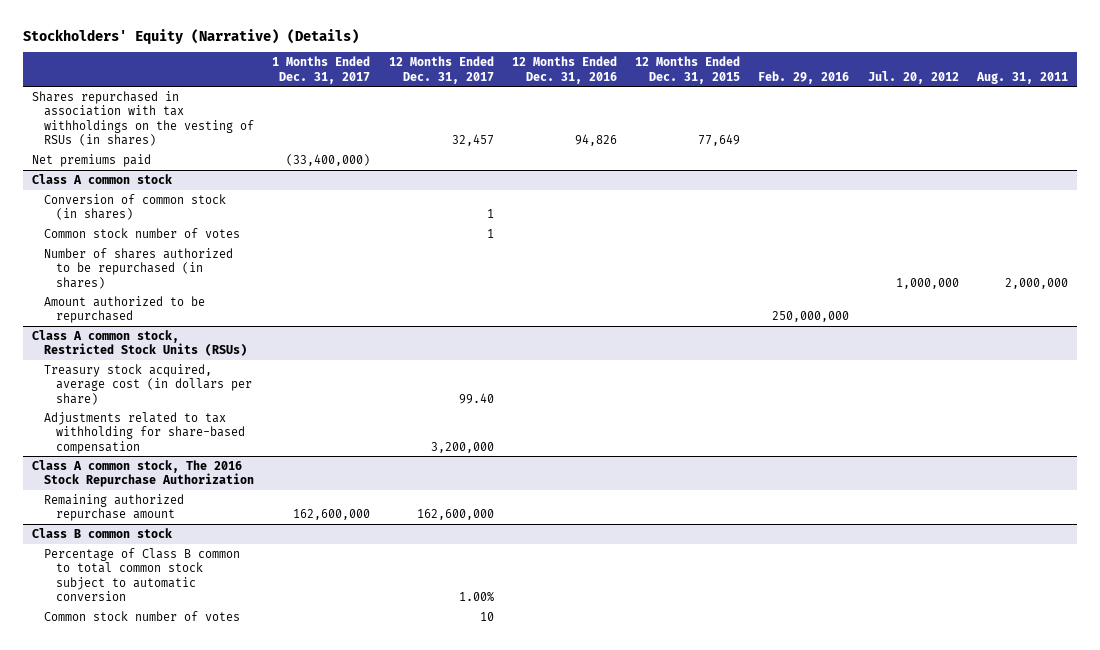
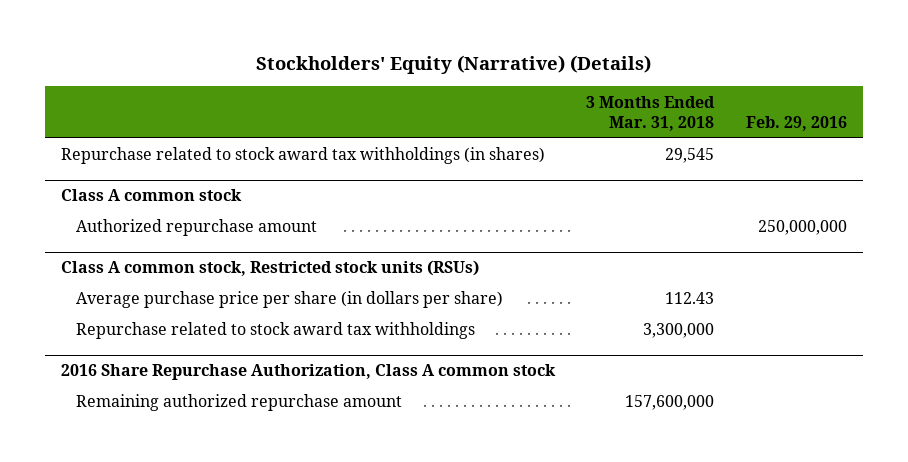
[272,56,371,84] 1 Months Ended Dec. 31, 2017 -> none
[388,56,494,84] 12 Months Ended Dec. 31, 2017 -> none
[511,56,617,84] 12 Months Ended Dec. 31, 2016 -> none
[635,56,741,84] 12 Months Ended Dec. 31, 2015 -> none
[867,70,959,84] Jul. 20, 2012 -> none
[976,71,1069,84] Aug. 31, 2011 -> none
none -> [586,95,716,132] 3 Months Ended Mar. 31, 2018
[31,153,151,167] Net premiums paid -> none
[31,90,254,147] Shares repurchased in association with tax withholdings on the vesting of RSUs (in shares) -> [60,147,545,165] Repurchase related to stock award tax withholdings (in shares)
[43,193,226,221] Conversion of common stock (in shares) -> none
[43,227,240,238] Common stock number of votes -> none
[43,247,233,289] Number of shares authorized to be repurchased (in shares) -> none
[43,295,205,324] Amount authorized to be repurchased -> [75,219,317,237] Authorized repurchase amount
[31,329,247,357] Class A common stock, Restricted Stock Units (RSUs) -> [60,260,479,277] Class A common stock, Restricted stock units (RSUs)
[43,363,253,405] Treasury stock acquired, average cost (in dollars per share) -> [75,291,503,309] Average purchase price per share (in dollars per share)
[43,411,246,454] Adjustments related to tax withholding for share-based compensation -> [75,322,475,340] Repurchase related to stock award tax withholdings
[31,459,254,488] Class A common stock, The 2016 Stock Repurchase Authorization -> [60,364,556,381] 2016 Share Repurchase Authorization, Class A common stock
[31,527,172,538] Class B common stock -> none
[43,547,240,602] Percentage of Class B common to total common stock subject to automatic conversion -> none
[43,610,240,621] Common stock number of votes -> none

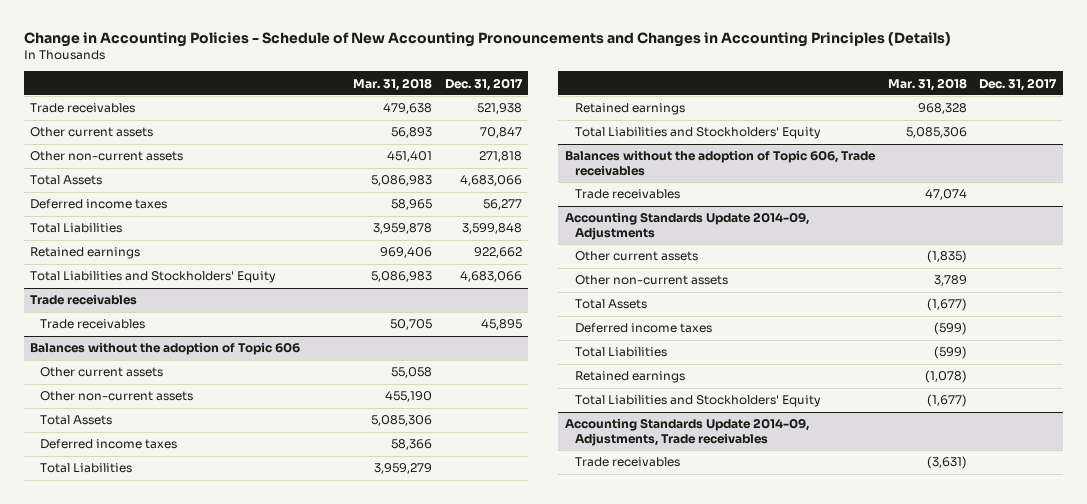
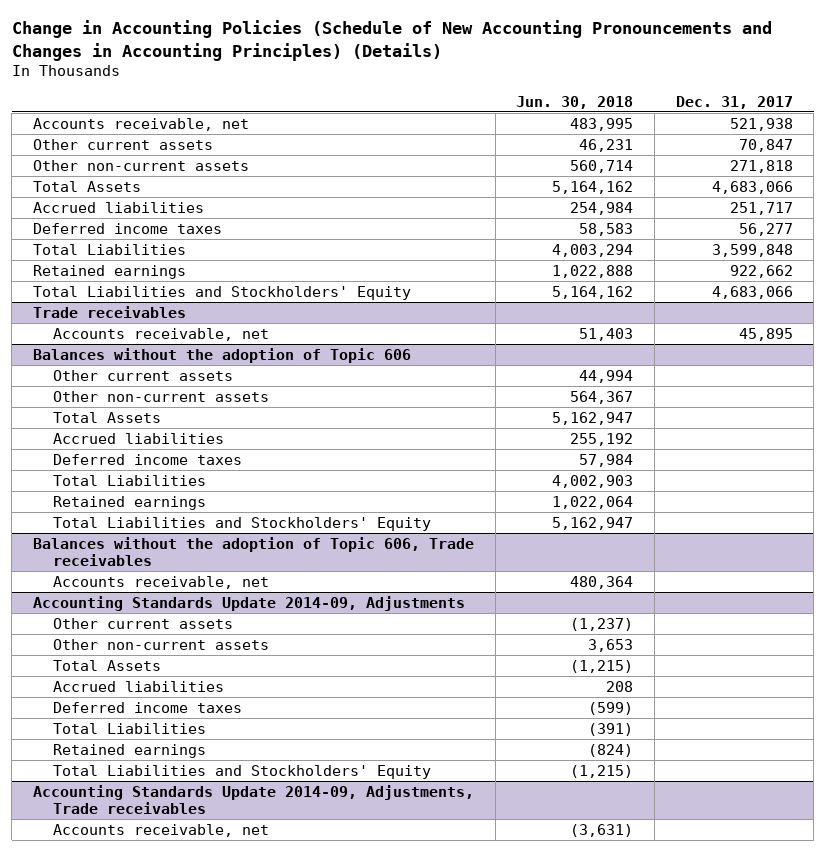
[23,31,951,47] Change in Accounting Policies - Schedule of New Accounting Pronouncements and Changes in Accounting Principles (Details) -> [11,20,772,61] Change in Accounting Policies (Schedule of New Accounting Pronouncements and Changes in Accounting Principles) (Details)
[352,77,432,91] Mar. 31, 2018 -> none
none -> [516,95,634,109] Jun. 30, 2018
[30,103,136,114] Trade receivables -> [32,117,249,131] Accounts receivable, net
none -> [32,201,204,213] Accrued liabilities
[40,319,146,330] Trade receivables -> [53,327,270,341] Accounts receivable, net
none -> [53,432,225,444] Accrued liabilities
[574,189,680,200] Trade receivables -> [53,575,270,589] Accounts receivable, net
none -> [53,680,225,692] Accrued liabilities
[574,457,680,468] Trade receivables -> [53,823,270,837] Accounts receivable, net

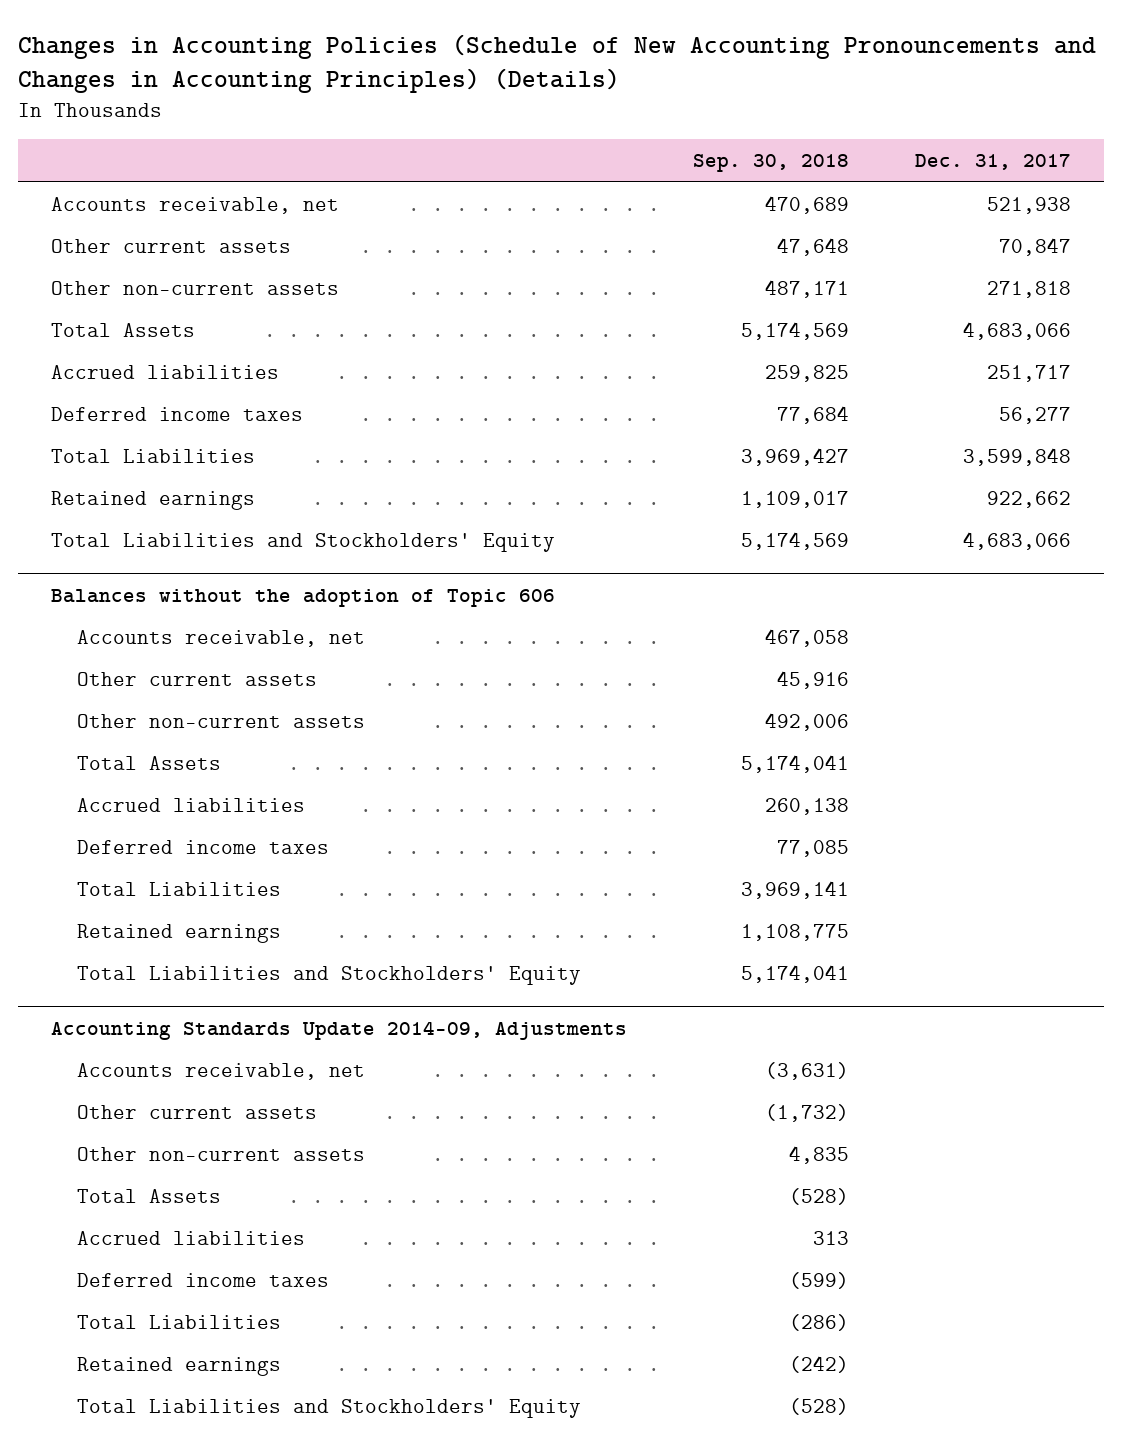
[11,20,772,61] Change in Accounting Policies (Schedule of New Accounting Pronouncements and Changes in Accounting Principles) (Details) -> [18,33,1097,94] Changes in Accounting Policies (Schedule of New Accounting Pronouncements and Changes in Accounting Principles) (Details)
[516,95,634,109] Jun. 30, 2018 -> none
none -> [692,154,849,173] Sep. 30, 2018
[32,305,186,318] Trade receivables -> none
[53,327,270,341] Accounts receivable, net -> none
none -> [76,629,365,647] Accounts receivable, net
[32,536,474,567] Balances without the adoption of Topic 606, Trade receivables -> none
[53,575,270,589] Accounts receivable, net -> none
none -> [76,1062,365,1080] Accounts receivable, net
[32,784,474,815] Accounting Standards Update 2014-09, Adjustments, Trade receivables -> none
[53,823,270,837] Accounts receivable, net -> none

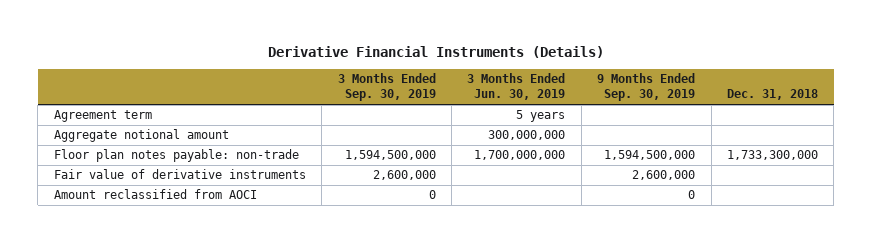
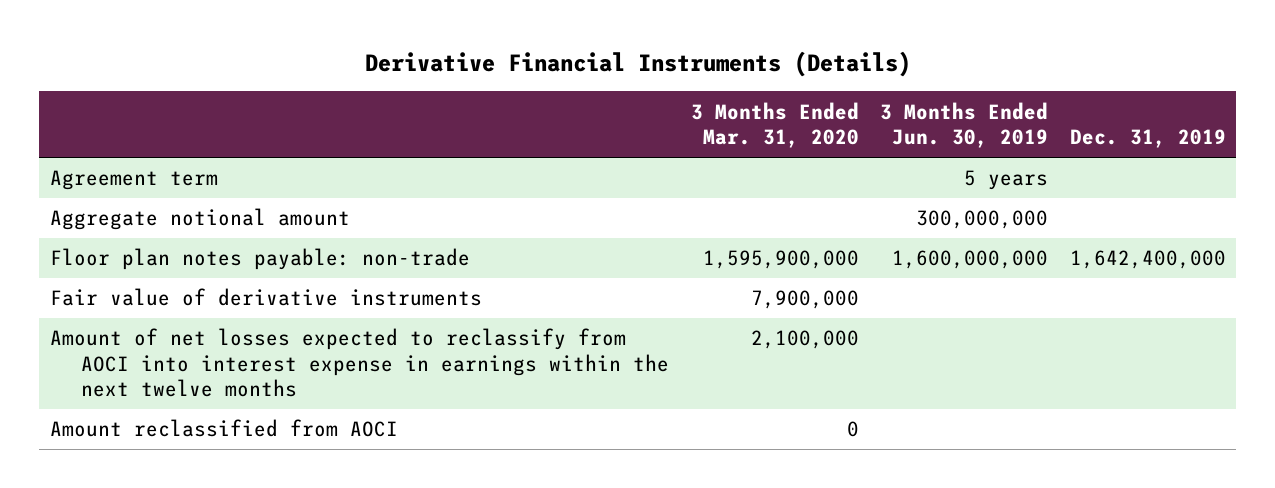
[337,73,436,102] 3 Months Ended Sep. 30, 2019 -> none
[597,73,696,102] 9 Months Ended Sep. 30, 2019 -> none
[726,89,818,101] Dec. 31, 2018 -> none
none -> [690,101,859,149] 3 Months Ended Mar. 31, 2020
none -> [1069,129,1226,149] Dec. 31, 2019
[474,150,566,161] 1,700,000,000 -> [892,250,1049,270] 1,600,000,000
none -> [49,328,670,398] Amount of net losses expected to reclassify from AOCI into interest expense in earnings within the next twelve months

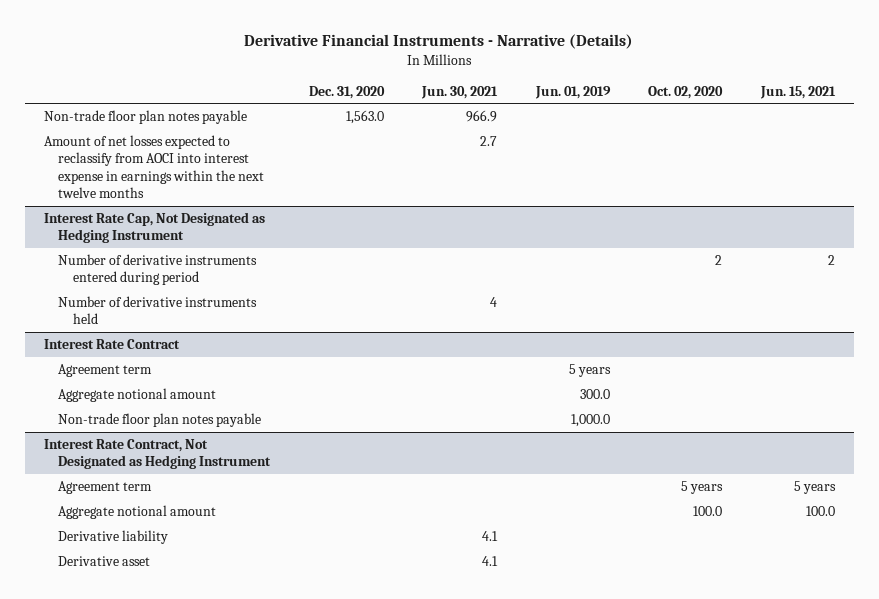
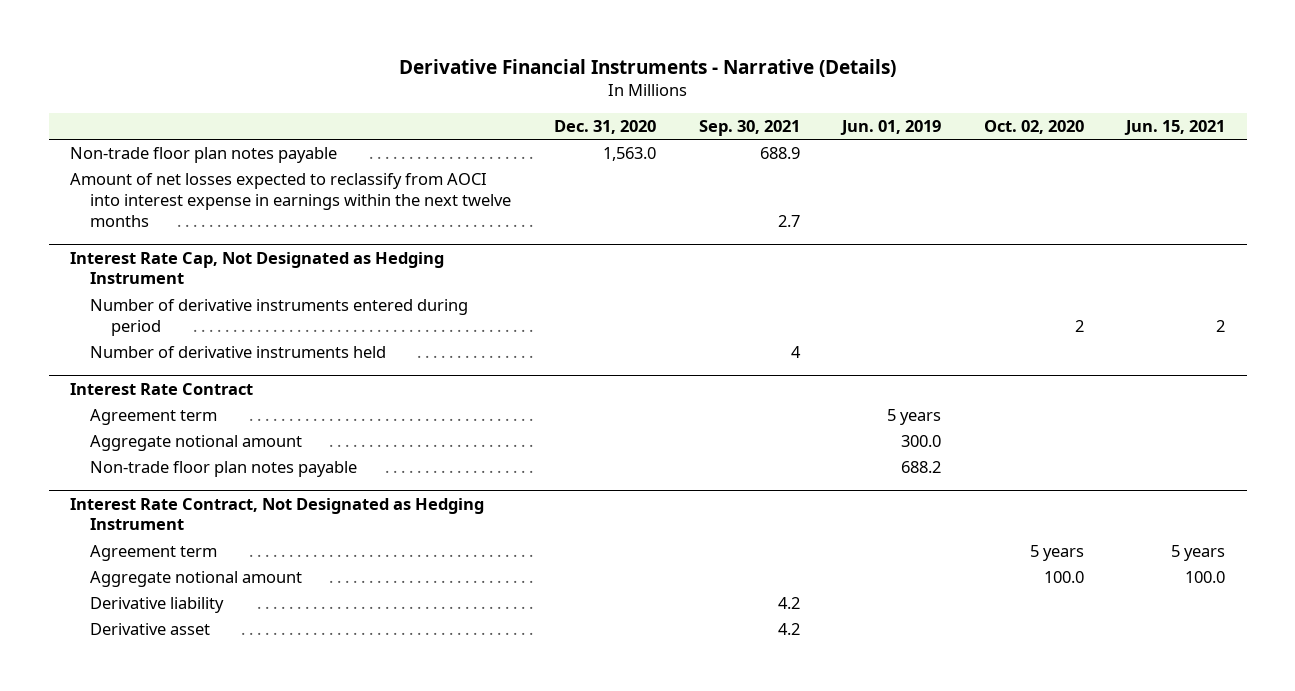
[421,85,499,99] Jun. 30, 2021 -> none
none -> [698,120,800,137] Sep. 30, 2021
[570,413,610,427] 1,000.0 -> [901,461,942,474] 688.2

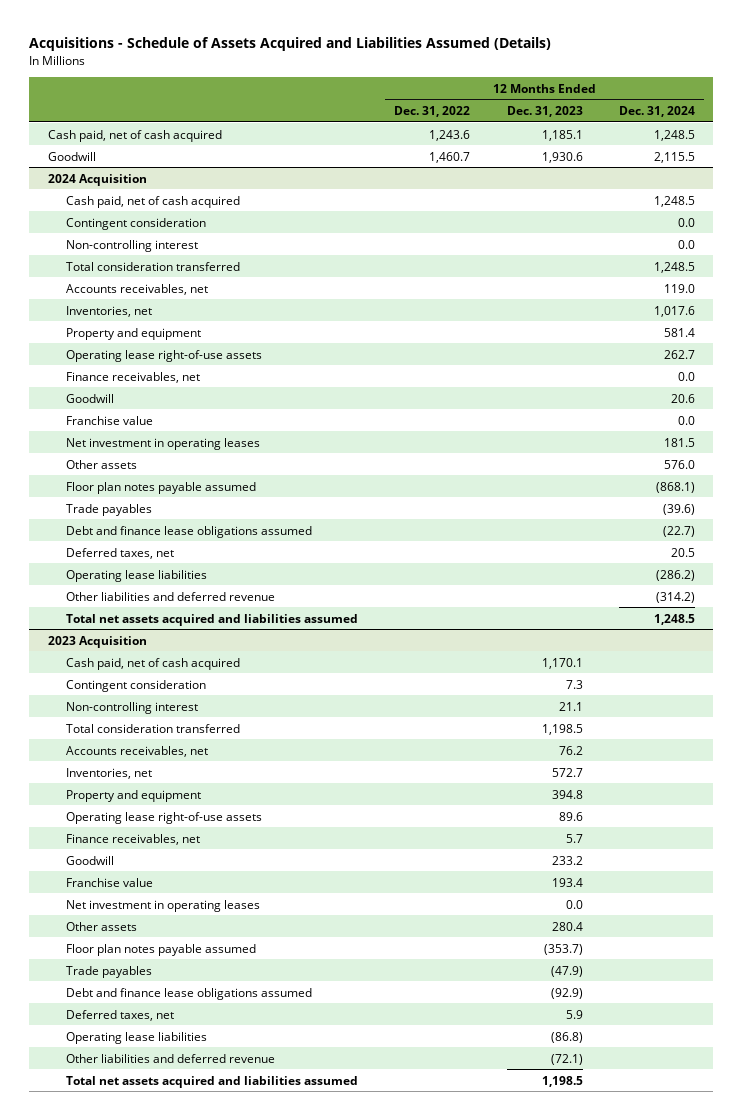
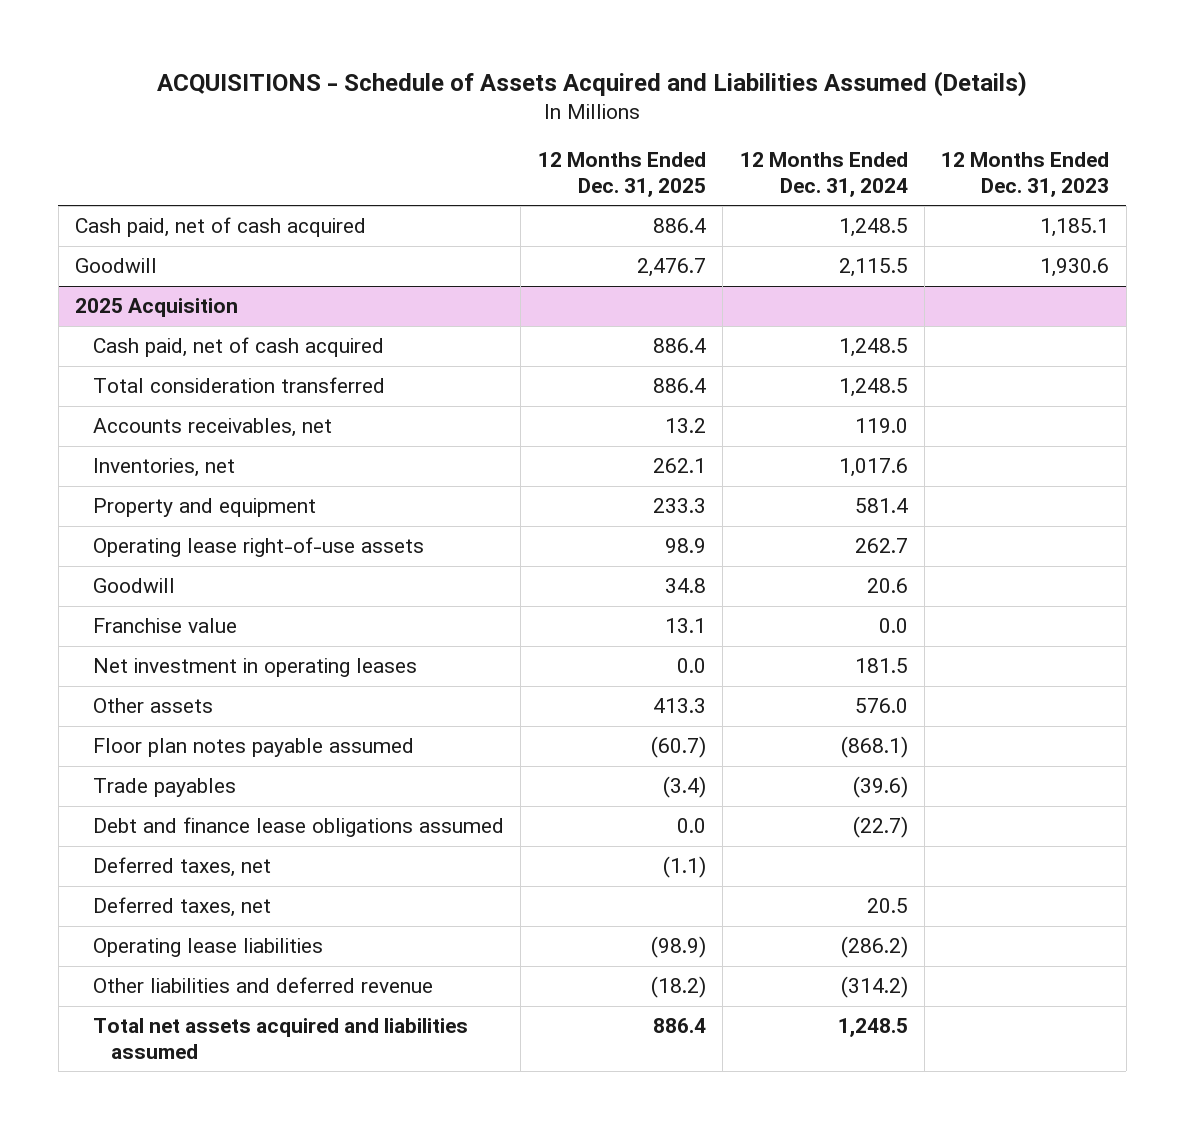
[29,37,552,52] Acquisitions - Schedule of Assets Acquired and Liabilities Assumed (Details) -> [157,70,1028,97] ACQUISITIONS - Schedule of Assets Acquired and Liabilities Assumed (Details)
[394,106,471,118] Dec. 31, 2022 -> none
none -> [537,152,706,197] 12 Months Ended Dec. 31, 2025
[47,173,147,186] 2024 Acquisition -> [75,298,239,318] 2025 Acquisition
[65,217,206,230] Contingent consideration -> none
[65,239,198,252] Non-controlling interest -> none
[65,371,200,383] Finance receivables, net -> none
none -> [93,857,272,878] Deferred taxes, net
[47,635,147,648] 2023 Acquisition -> none
[65,657,240,670] Cash paid, net of cash acquired -> none
[65,679,206,692] Contingent consideration -> none
[65,701,198,714] Non-controlling interest -> none
[65,723,240,733] Total consideration transferred -> none
[65,745,208,757] Accounts receivables, net -> none
[65,767,152,779] Inventories, net -> none
[65,789,201,802] Property and equipment -> none
[65,811,262,824] Operating lease right-of-use assets -> none
[65,833,200,845] Finance receivables, net -> none
[65,855,114,865] Goodwill -> none
[65,877,153,887] Franchise value -> none
[65,899,260,912] Net investment in operating leases -> none
[65,921,137,931] Other assets -> none
[65,943,256,956] Floor plan notes payable assumed -> none
[65,965,152,978] Trade payables -> none
[65,987,312,1000] Debt and finance lease obligations assumed -> none
[65,1009,174,1021] Deferred taxes, net -> none
[65,1031,207,1044] Operating lease liabilities -> none
[65,1053,275,1063] Other liabilities and deferred revenue -> none
[65,1075,358,1088] Total net assets acquired and liabilities assumed -> none

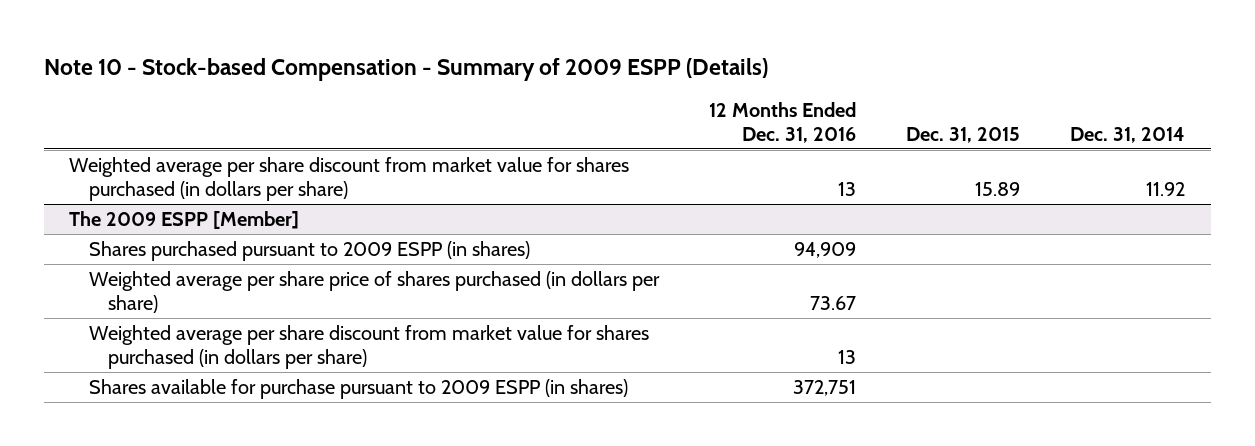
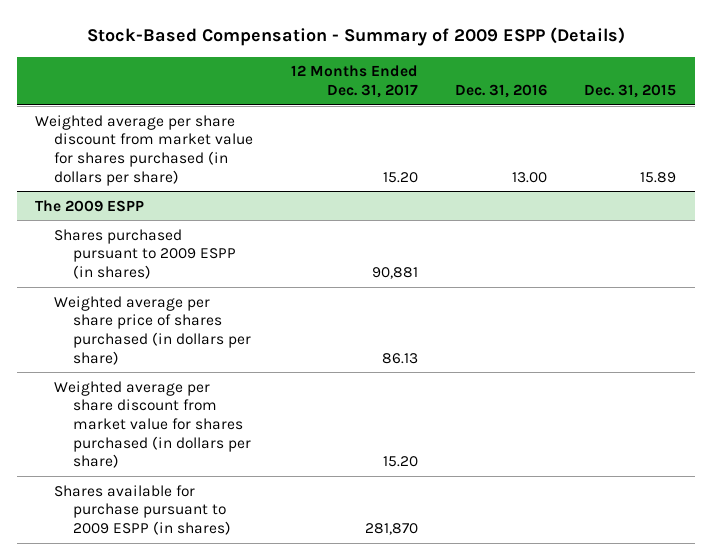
[44,57,769,81] Note 10 - Stock-based Compensation - Summary of 2009 ESPP (Details) -> [86,26,625,46] Stock-Based Compensation - Summary of 2009 ESPP (Details)
[708,101,856,143] 12 Months Ended Dec. 31, 2016 -> none
[1070,126,1186,143] Dec. 31, 2014 -> none
none -> [290,65,418,98] 12 Months Ended Dec. 31, 2017
none -> [454,83,547,98] Dec. 31, 2016
[69,210,300,229] The 2009 ESPP [Member] -> [35,199,145,212] The 2009 ESPP

